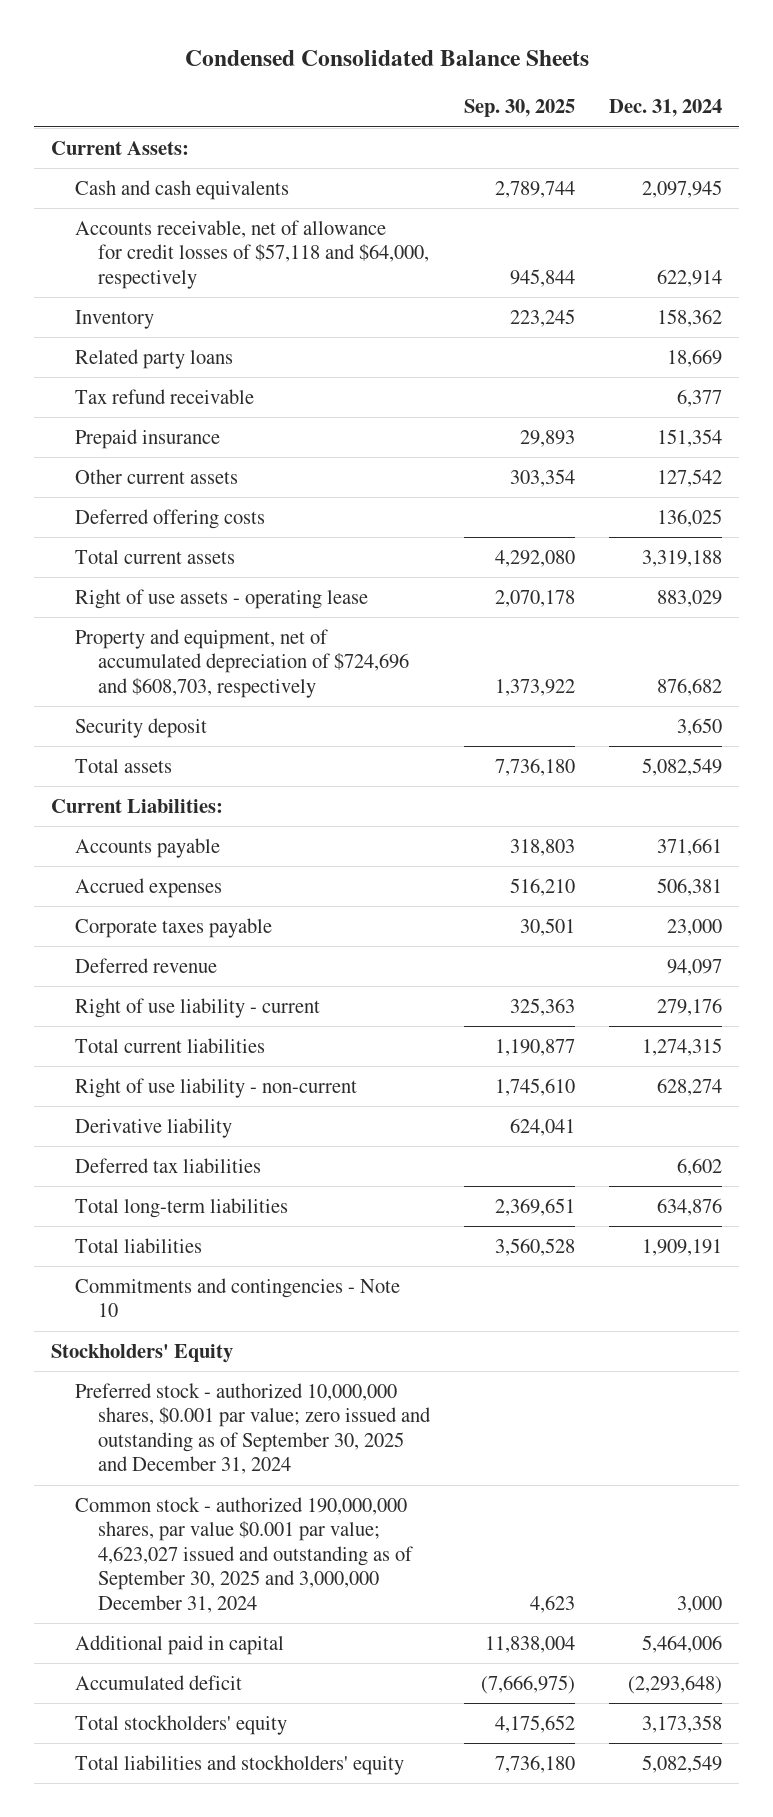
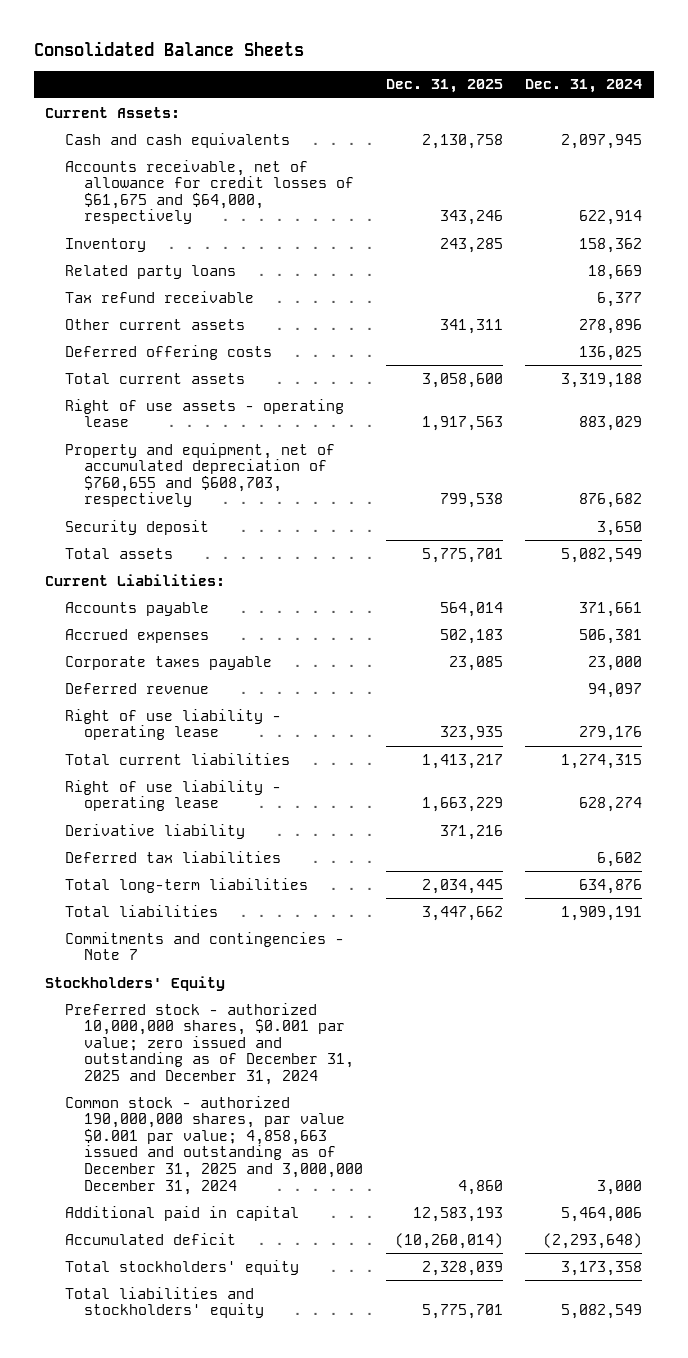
[184,50,589,67] Condensed Consolidated Balance Sheets -> [34,41,305,57] Consolidated Balance Sheets
[464,99,576,118] Sep. 30, 2025 -> none
none -> [385,79,503,94] Dec. 31, 2025
[74,219,430,289] Accounts receivable, net of allowance for credit losses of $57,118 and $64,000, respectively -> [64,159,354,225] Accounts receivable, net of allowance for credit losses of $61,675 and $64,000, respectively
[74,428,220,449] Prepaid insurance -> none
[657,468,723,487] 127,542 -> [579,318,643,334] 278,896
[74,628,410,698] Property and equipment, net of accumulated depreciation of $724,696 and $608,703, respectively -> [64,442,335,508] Property and equipment, net of accumulated depreciation of $760,655 and $608,703, respectively
[74,997,320,1018] Right of use liability - current -> [64,708,281,741] Right of use liability - operating lease
[74,1077,357,1098] Right of use liability - non-current -> [64,779,281,812] Right of use liability - operating lease
[74,1277,400,1318] Commitments and contingencies - Note 10 -> [64,931,344,961] Commitments and contingencies - Note 7
[74,1382,432,1475] Preferred stock - authorized 10,000,000 shares, $0.001 par value; zero issued and outstanding as of September 30, 2025 and December 31, 2024 -> [64,1002,354,1085] Preferred stock - authorized 10,000,000 shares, $0.001 par value; zero issued and outstanding as of December 31, 2025 and December 31, 2024
[74,1496,414,1614] Common stock - authorized 190,000,000 shares, par value $0.001 par value; 4,623,027 issued and outstanding as of September 30, 2025 and 3,000,000 December 31, 2024 -> [64,1095,363,1195] Common stock - authorized 190,000,000 shares, par value $0.001 par value; 4,858,663 issued and outstanding as of December 31, 2025 and 3,000,000 December 31, 2024

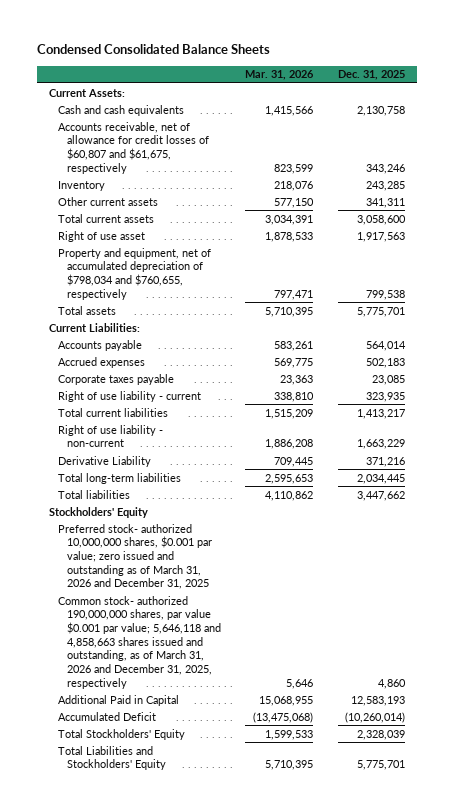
[34,41,305,57] Consolidated Balance Sheets -> [37,44,271,55] Condensed Consolidated Balance Sheets
[525,79,643,94] Dec. 31, 2024 -> none
none -> [245,70,315,81] Mar. 31, 2026
[64,159,354,225] Accounts receivable, net of allowance for credit losses of $61,675 and $64,000, respectively -> [58,121,210,174] Accounts receivable, net of allowance for credit losses of $60,807 and $61,675, respectively
[64,264,236,279] Related party loans -> none
[64,290,254,303] Tax refund receivable -> none
[64,344,272,360] Deferred offering costs -> none
[64,519,209,535] Security deposit -> none
[64,398,344,428] Right of use assets - operating lease -> [58,230,146,242] Right of use asset
[64,442,335,508] Property and equipment, net of accumulated depreciation of $760,655 and $608,703, respectively -> [58,247,212,300] Property and equipment, net of accumulated depreciation of $798,034 and $760,655, respectively
[64,682,209,694] Deferred revenue -> none
[64,708,281,741] Right of use liability - operating lease -> [58,390,202,402] Right of use liability - current
[64,850,281,863] Deferred tax liabilities -> none
[64,779,281,812] Right of use liability - operating lease -> [58,424,164,448] Right of use liability - non-current
[64,823,245,839] Derivative liability -> [58,455,152,467] Derivative Liability
[64,931,344,961] Commitments and contingencies - Note 7 -> none
[64,1002,354,1085] Preferred stock - authorized 10,000,000 shares, $0.001 par value; zero issued and outstanding as of December 31, 2025 and December 31, 2024 -> [58,523,213,590] Preferred stock- authorized 10,000,000 shares, $0.001 par value; zero issued and outstanding as of March 31, 2026 and December 31, 2025
[64,1095,363,1195] Common stock - authorized 190,000,000 shares, par value $0.001 par value; 4,858,663 issued and outstanding as of December 31, 2025 and 3,000,000 December 31, 2024 -> [58,595,222,689] Common stock- authorized 190,000,000 shares, par value $0.001 par value; 5,646,118 and 4,858,663 shares issued and outstanding, as of March 31, 2026 and December 31, 2025, respectively
[64,1205,299,1221] Additional paid in capital -> [58,694,180,706] Additional Paid in Capital
[64,1232,236,1245] Accumulated deficit -> [58,711,157,721] Accumulated Deficit
[64,1259,299,1275] Total stockholders' equity -> [58,728,186,740] Total Stockholders' Equity
[64,1286,264,1319] Total liabilities and stockholders' equity -> [58,745,167,771] Total Liabilities and Stockholders' Equity

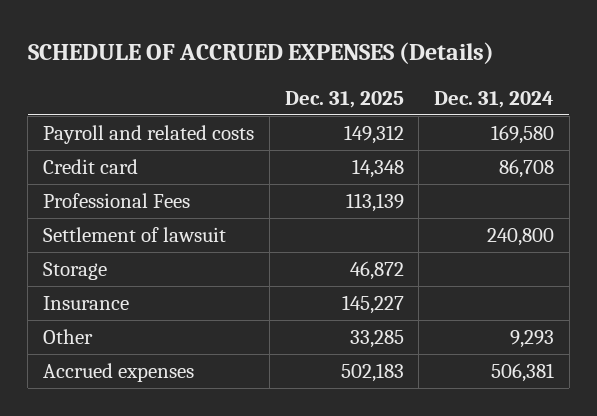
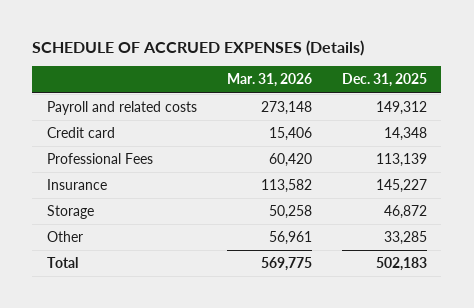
[433,90,554,108] Dec. 31, 2024 -> none
none -> [226,73,312,88] Mar. 31, 2026
[43,226,227,242] Settlement of lawsuit -> none
[43,261,108,280] Storage -> [47,204,95,219] Storage
[43,362,195,382] Accrued expenses -> [47,256,79,268] Total

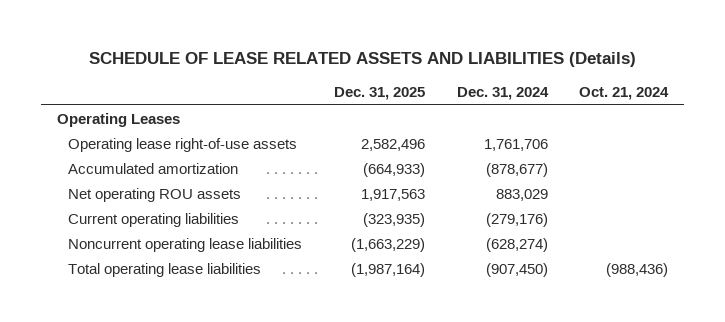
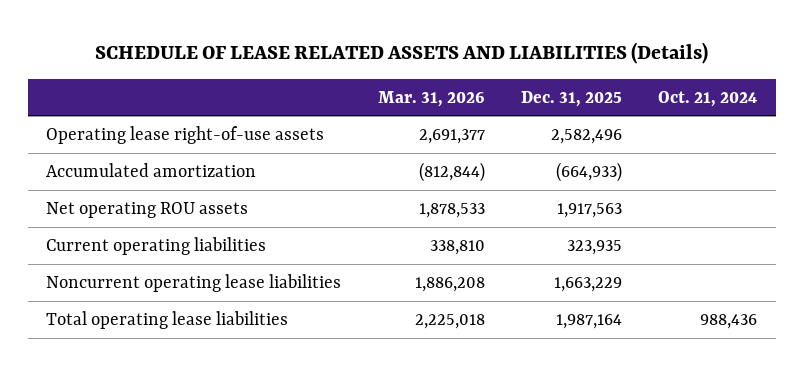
[456,87,549,101] Dec. 31, 2024 -> none
none -> [377,90,485,107] Mar. 31, 2026
[56,112,180,127] Operating Leases -> none
[363,212,426,227] (323,935) -> [567,240,623,256] 323,935
[351,237,426,252] (1,663,229) -> [554,277,623,293] 1,663,229
[351,262,426,277] (1,987,164) -> [556,314,623,330] 1,987,164
[606,262,669,277] (988,436) -> [700,314,758,330] 988,436

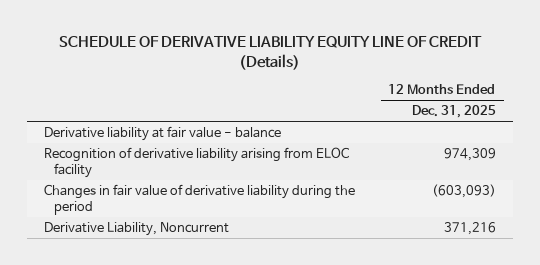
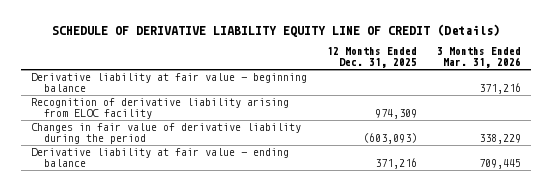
none -> [437,47,522,68] 3 Months Ended Mar. 31, 2026
[44,126,282,142] Derivative liability at fair value - balance -> [30,73,307,93] Derivative liability at fair value - beginning balance
[44,222,230,237] Derivative Liability, Noncurrent -> [30,148,289,168] Derivative liability at fair value - ending balance

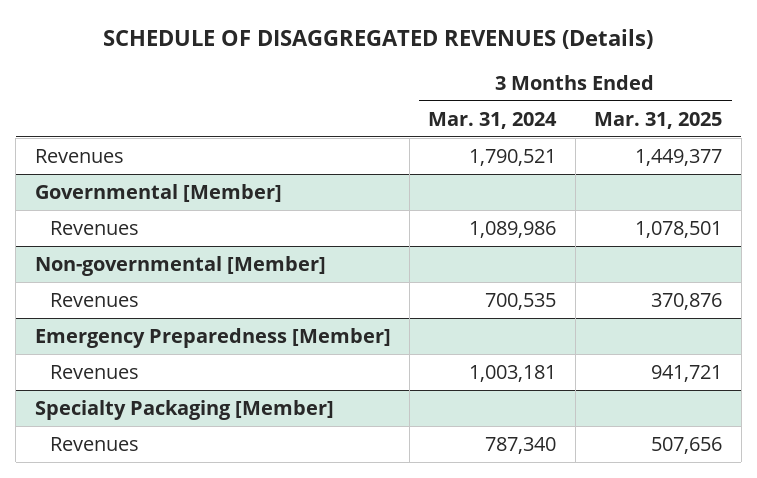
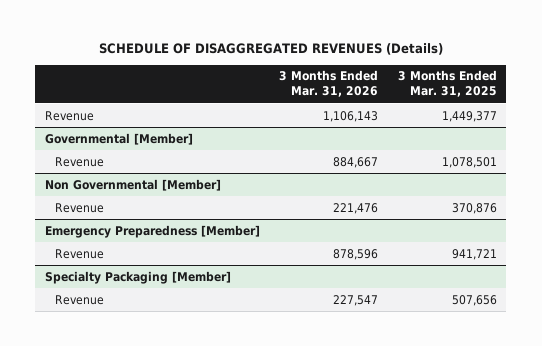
[428,111,558,129] Mar. 31, 2024 -> none
none -> [279,70,379,98] 3 Months Ended Mar. 31, 2026
[34,148,124,163] Revenues -> [45,110,95,121] Revenue
[49,220,139,235] Revenues -> [55,156,105,167] Revenue
[34,255,326,276] Non-governmental [Member] -> [45,178,222,191] Non Governmental [Member]
[49,292,139,307] Revenues -> [55,202,105,213] Revenue
[49,364,139,379] Revenues -> [55,248,105,259] Revenue
[49,436,139,451] Revenues -> [55,294,105,305] Revenue

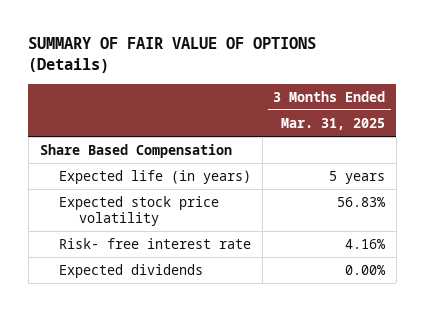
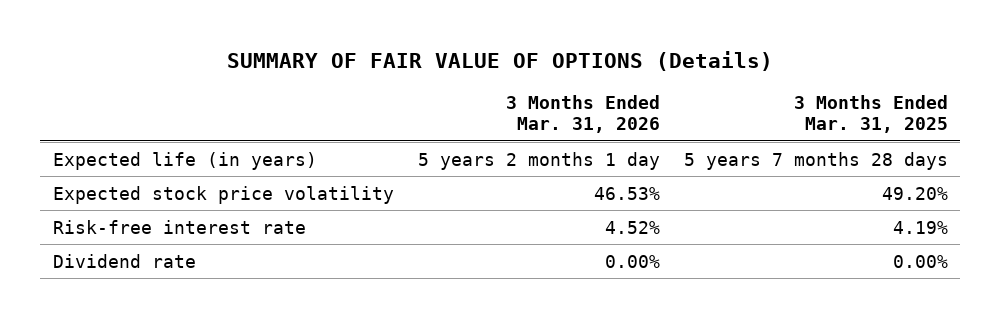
none -> [505,95,660,133] 3 Months Ended Mar. 31, 2026
[39,143,232,158] Share Based Compensation -> none
[329,170,386,184] 5 years -> [684,151,949,170] 5 years 7 months 28 days
[337,196,387,207] 56.83% -> [882,186,949,200] 49.20%
[59,237,252,249] Risk- free interest rate -> [52,219,306,234] Risk-free interest rate
[345,238,387,249] 4.16% -> [893,220,949,234] 4.19%
[59,263,204,278] Expected dividends -> [52,253,196,268] Dividend rate

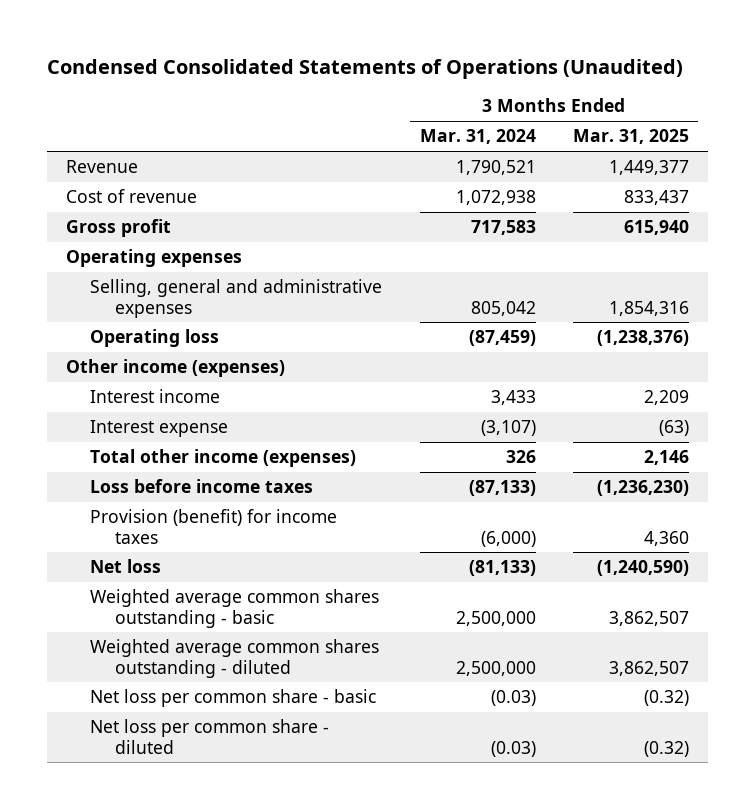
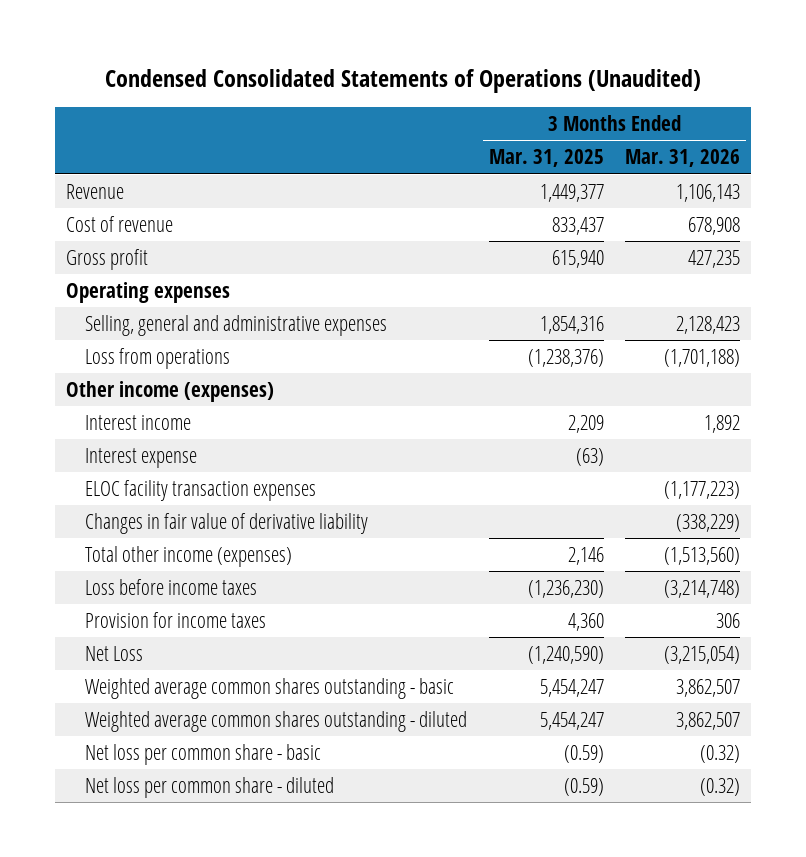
[419,129,536,145] Mar. 31, 2024 -> none
none -> [625,149,741,168] Mar. 31, 2026
[90,329,220,348] Operating loss -> [85,347,231,369] Loss from operations
none -> [85,479,317,501] ELOC facility transaction expenses
none -> [85,512,369,534] Changes in fair value of derivative liability
[90,509,338,544] Provision (benefit) for income taxes -> [85,611,267,628] Provision for income taxes
[90,559,162,574] Net loss -> [85,645,144,661] Net Loss
[609,610,690,626] 3,862,507 -> [539,678,604,697] 5,454,247
[609,660,690,676] 3,862,507 -> [539,711,604,730] 5,454,247
[644,690,690,707] (0.32) -> [563,744,604,763] (0.59)
[644,740,690,757] (0.32) -> [563,777,604,796] (0.59)

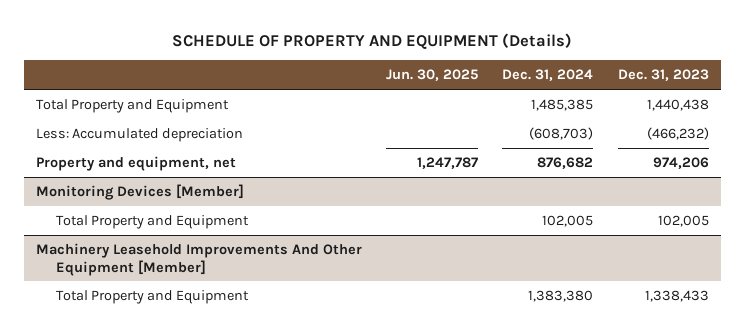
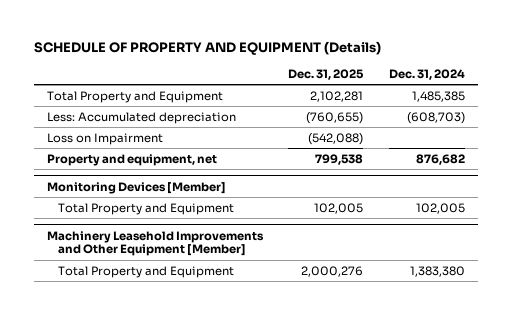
[386,69,479,82] Jun. 30, 2025 -> none
[617,69,709,82] Dec. 31, 2023 -> none
none -> [288,69,365,81] Dec. 31, 2025
none -> [46,132,163,145] Loss on Impairment
[35,242,362,276] Machinery Leasehold Improvements And Other Equipment [Member] -> [46,230,264,257] Machinery Leasehold Improvements and Other Equipment [Member]

